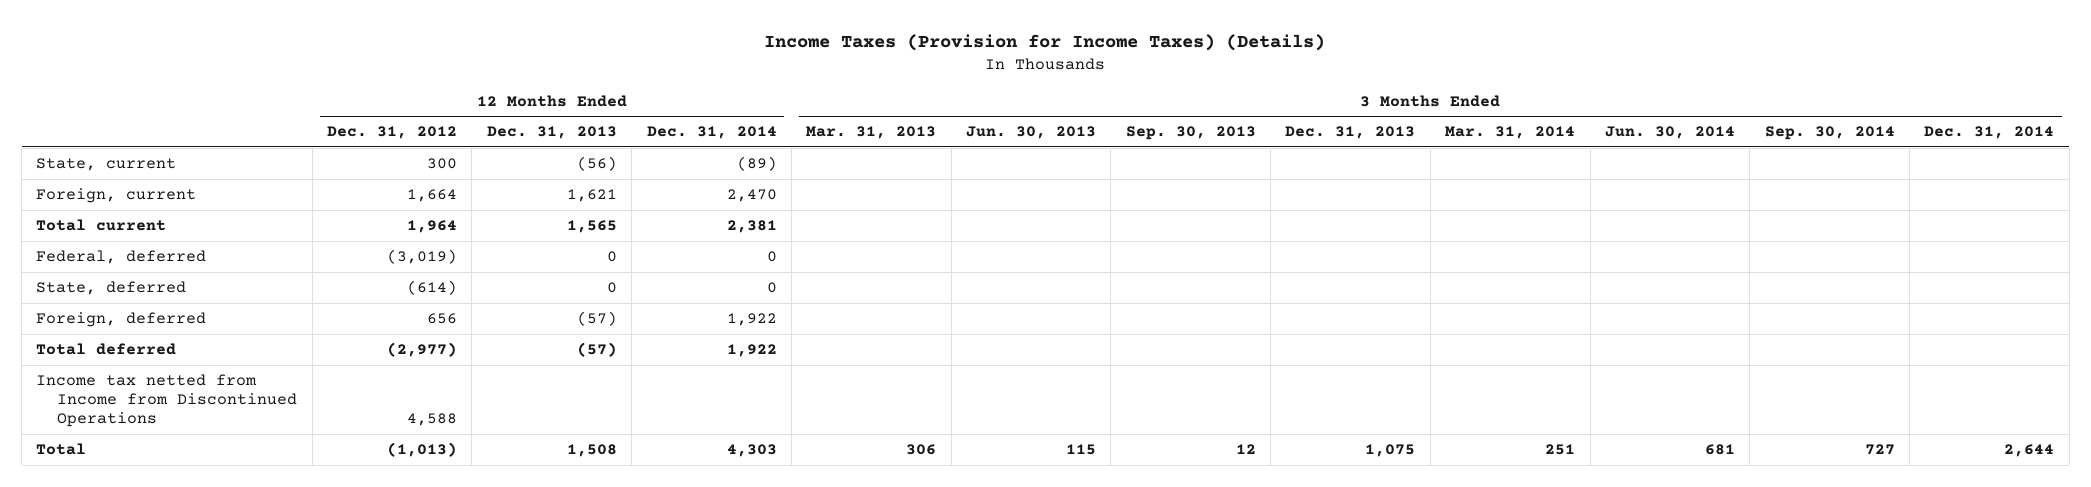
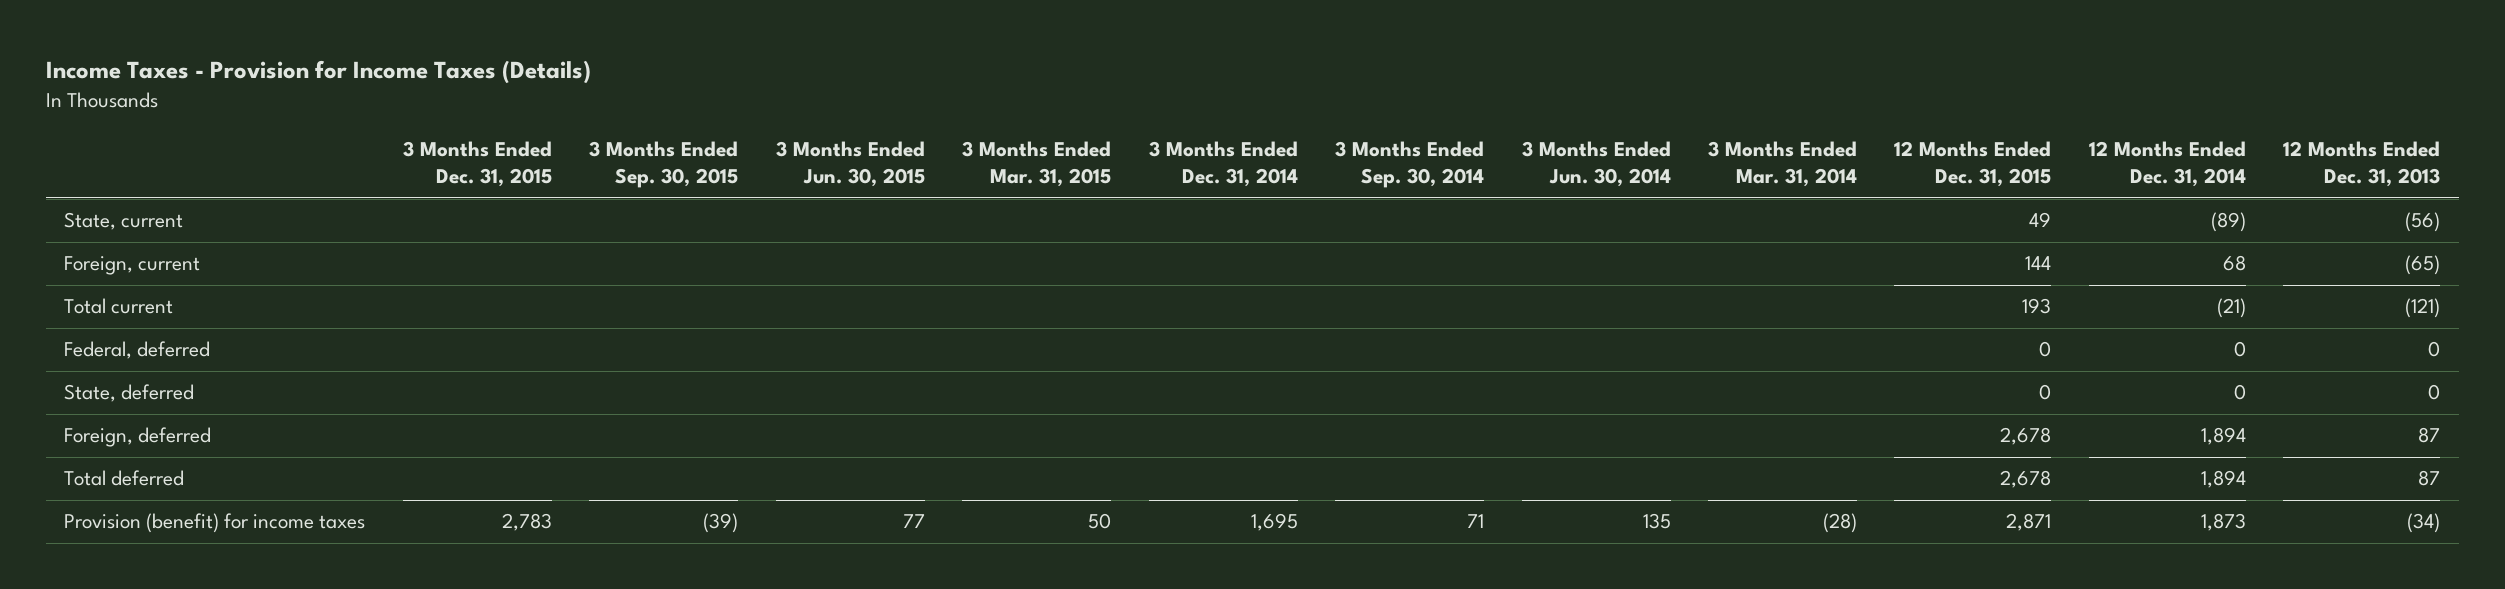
[764,34,1326,52] Income Taxes (Provision for Income Taxes) (Details) -> [45,60,591,85] Income Taxes - Provision for Income Taxes (Details)
[327,126,458,140] Dec. 31, 2012 -> none
[806,126,937,140] Mar. 31, 2013 -> none
[966,126,1097,140] Jun. 30, 2013 -> none
[1125,126,1256,141] Sep. 30, 2013 -> none
[1285,126,1416,140] Dec. 31, 2013 -> none
none -> [402,141,552,188] 3 Months Ended Dec. 31, 2015
none -> [589,141,739,189] 3 Months Ended Sep. 30, 2015
none -> [775,141,925,188] 3 Months Ended Jun. 30, 2015
none -> [962,141,1112,188] 3 Months Ended Mar. 31, 2015
none -> [1894,141,2052,188] 12 Months Ended Dec. 31, 2015
[566,189,617,203] 1,621 -> [2405,255,2441,276] (65)
[726,189,777,203] 2,470 -> [2222,255,2246,272] 68
[566,220,617,234] 1,565 -> [2405,298,2441,319] (121)
[726,220,777,234] 2,381 -> [2216,298,2246,319] (21)
[36,374,298,428] Income tax netted from Income from Discontinued Operations -> none
[36,443,87,456] Total -> none
[576,311,617,327] (57) -> [2418,427,2441,444] 87
[726,313,777,327] 1,922 -> [2200,427,2246,446] 1,894
[576,342,617,358] (57) -> [2418,470,2441,487] 87
[726,344,777,358] 1,922 -> [2200,470,2246,489] 1,894
none -> [64,513,366,534] Provision (benefit) for income taxes

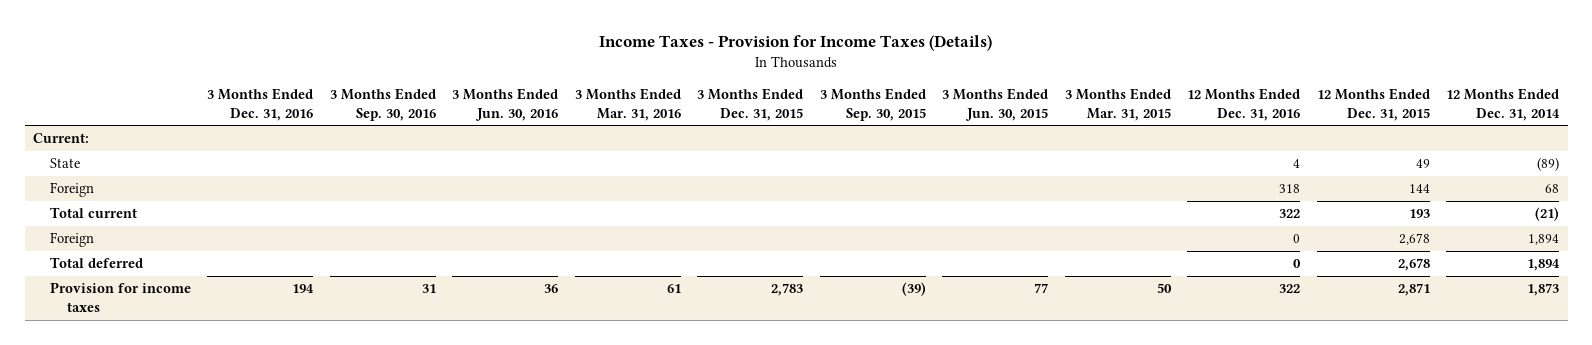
[1148,141,1298,188] 3 Months Ended Dec. 31, 2014 -> none
[1335,141,1485,189] 3 Months Ended Sep. 30, 2014 -> none
[1521,141,1671,188] 3 Months Ended Jun. 30, 2014 -> none
[1707,141,1857,188] 3 Months Ended Mar. 31, 2014 -> none
[2283,141,2441,188] 12 Months Ended Dec. 31, 2013 -> none
none -> [207,87,314,121] 3 Months Ended Dec. 31, 2016
none -> [329,87,436,121] 3 Months Ended Sep. 30, 2016
none -> [452,87,559,121] 3 Months Ended Jun. 30, 2016
none -> [574,87,681,121] 3 Months Ended Mar. 31, 2016
none -> [1187,87,1301,121] 12 Months Ended Dec. 31, 2016
none -> [32,133,89,144] Current:
[64,212,184,231] State, current -> [49,158,80,169] State
[64,256,201,276] Foreign, current -> [49,182,94,198] Foreign
[64,341,211,360] Federal, deferred -> none
[64,384,195,403] State, deferred -> none
[64,427,212,448] Foreign, deferred -> [49,232,94,248] Foreign
[64,513,366,534] Provision (benefit) for income taxes -> [49,282,191,312] Provision for income taxes

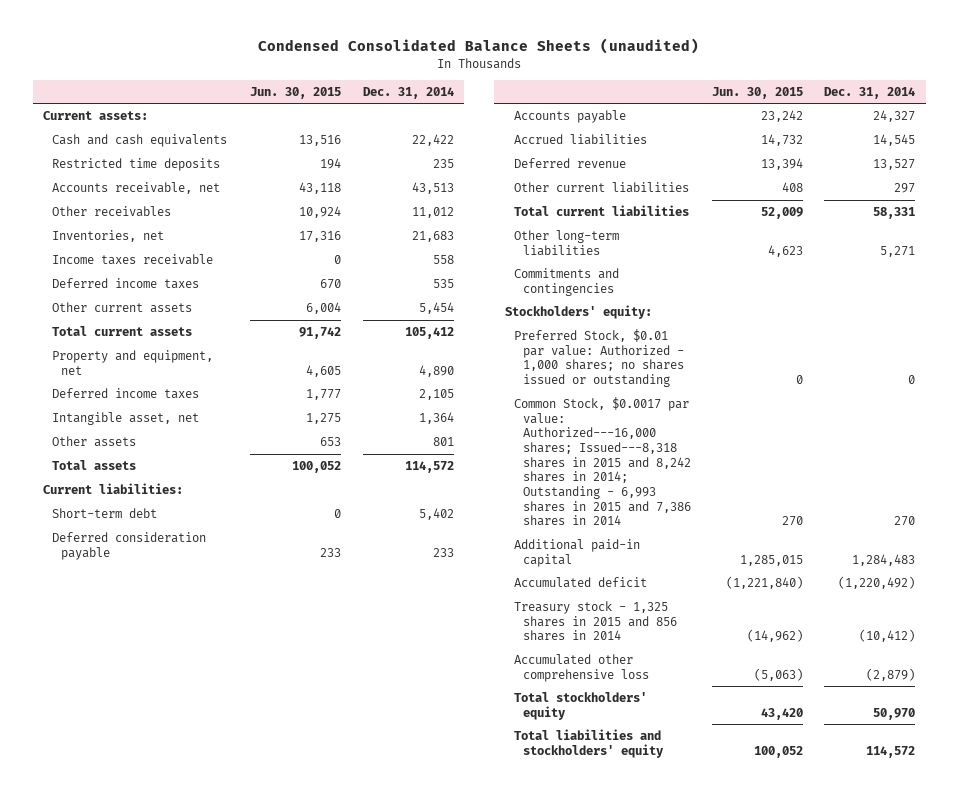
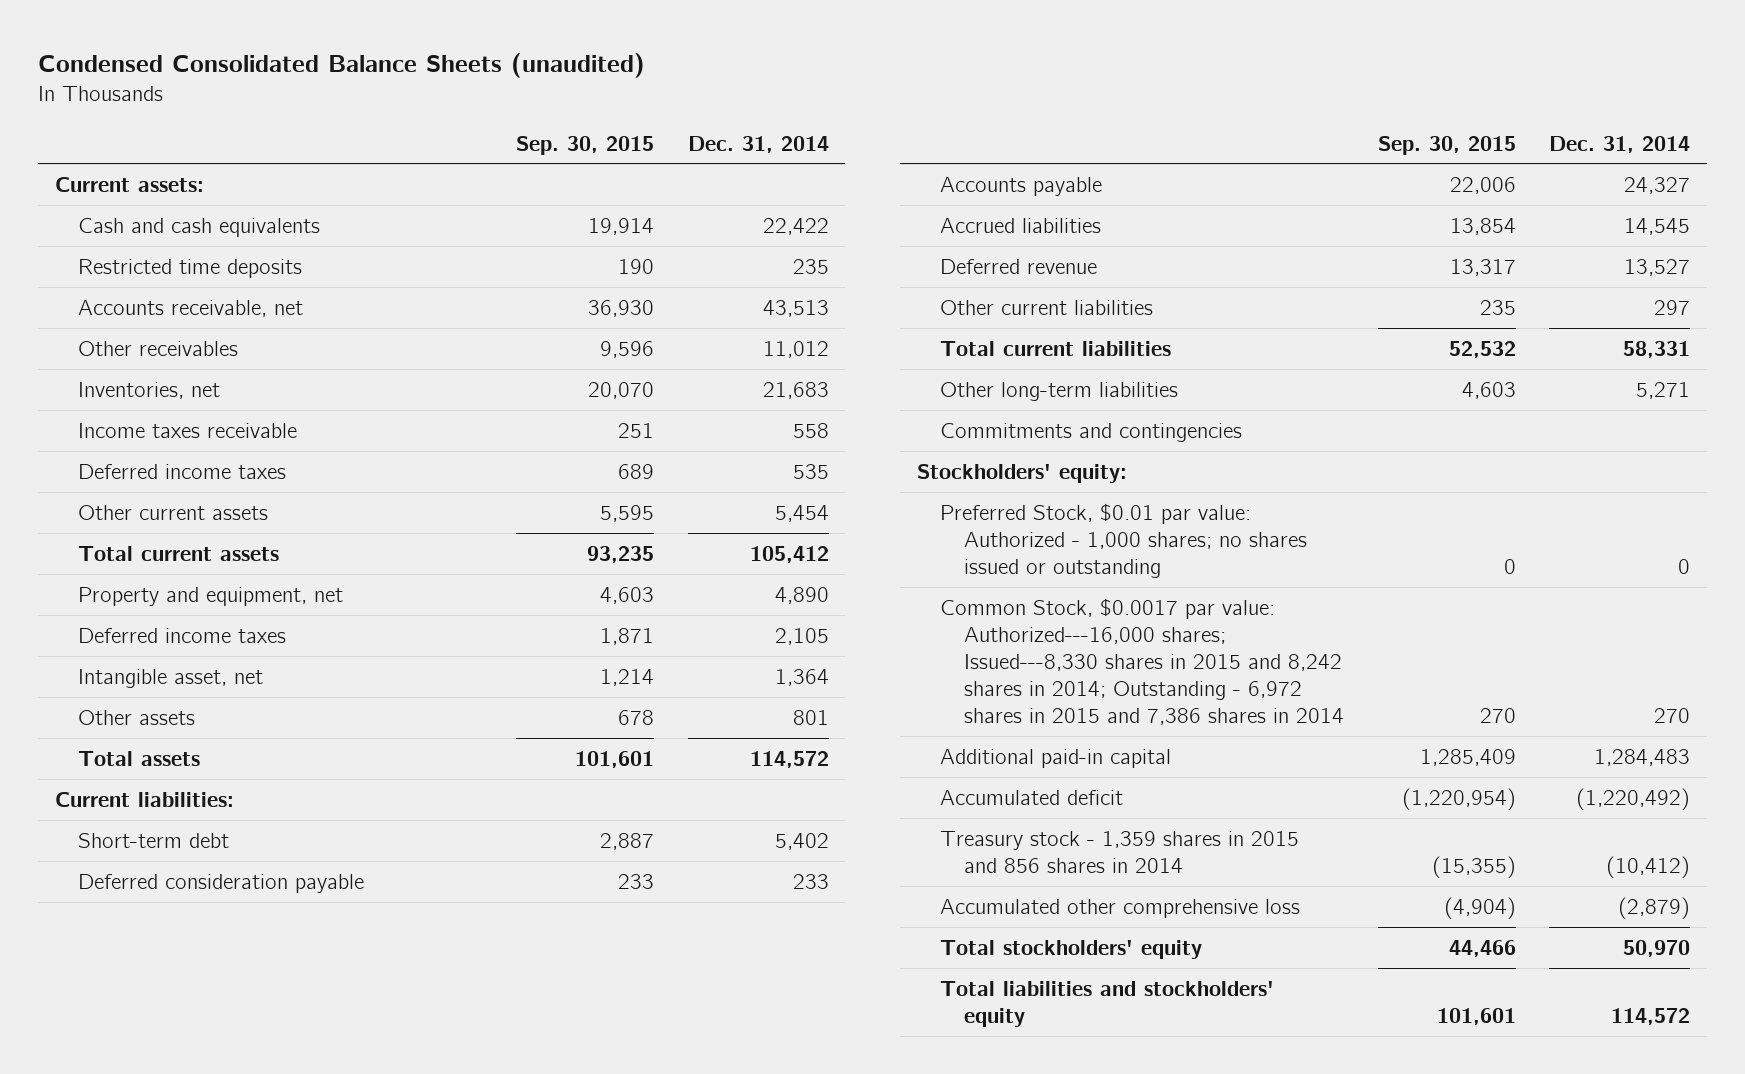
[250,86,342,99] Jun. 30, 2015 -> none
none -> [515,135,654,155] Sep. 30, 2015
[513,396,691,527] Common Stock, $0.0017 par value: Authorized---16,000 shares; Issued---8,318 shares in 2015 and 8,242 shares in 2014; Outstanding - 6,993 shares in 2015 and 7,386 shares in 2014 -> [940,597,1345,726] Common Stock, $0.0017 par value: Authorized---16,000 shares; Issued---8,330 shares in 2015 and 8,242 shares in 2014; Outstanding - 6,972 shares in 2015 and 7,386 shares in 2014
[513,600,677,642] Treasury stock - 1,325 shares in 2015 and 856 shares in 2014 -> [940,830,1300,873] Treasury stock - 1,359 shares in 2015 and 856 shares in 2014

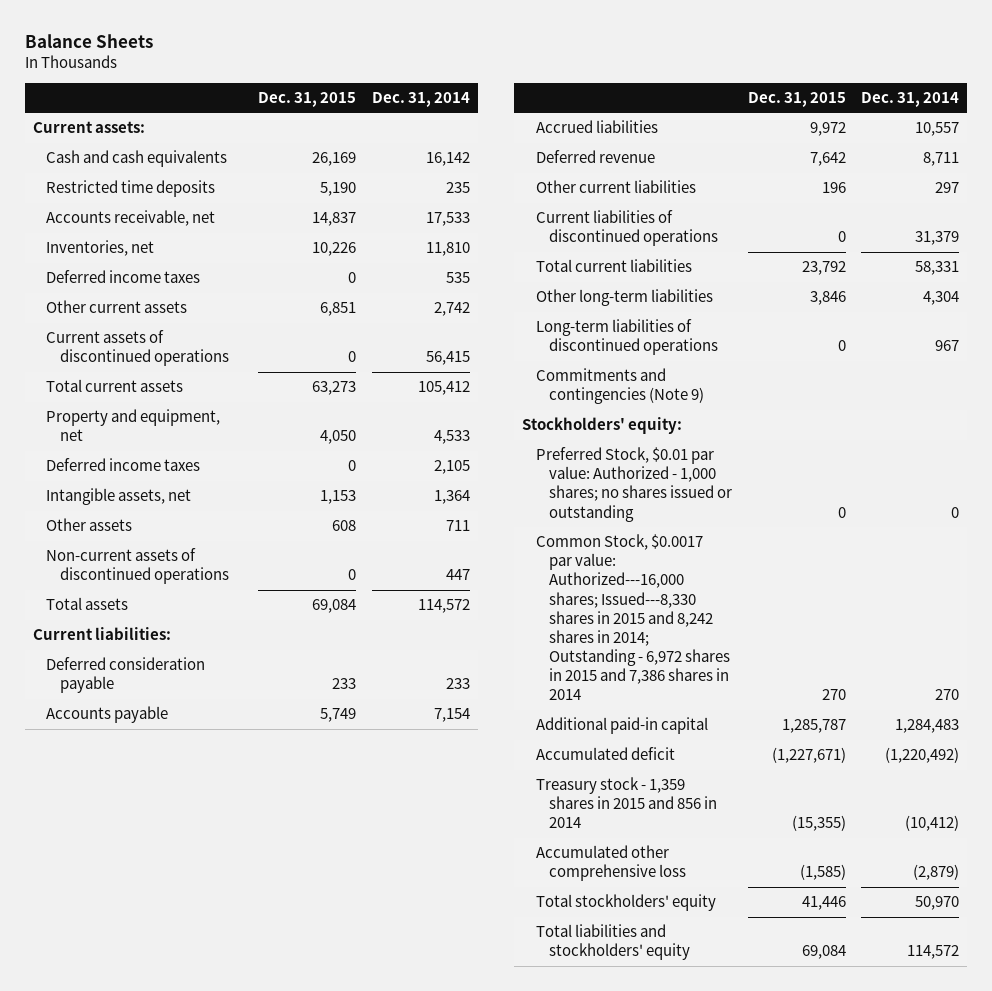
[37,52,645,78] Condensed Consolidated Balance Sheets (unaudited) -> [25,33,154,48] Balance Sheets
[515,135,654,155] Sep. 30, 2015 -> none
none -> [258,91,357,107] Dec. 31, 2015
[762,217,829,235] 22,422 -> [425,152,470,167] 16,142
[78,340,239,356] Other receivables -> none
[78,422,298,438] Income taxes receivable -> none
[762,299,829,317] 43,513 -> [425,212,470,227] 17,533
[762,381,829,399] 21,683 -> [425,242,470,257] 11,810
[774,504,829,522] 5,454 -> [433,302,470,317] 2,742
none -> [46,330,229,367] Current assets of discontinued operations
[774,586,829,604] 4,890 -> [433,430,470,445] 4,533
[78,668,264,688] Intangible asset, net -> [46,488,192,506] Intangible assets, net
[792,709,829,725] 801 -> [445,520,470,532] 711
none -> [46,548,229,585] Non-current assets of discontinued operations
[78,832,230,848] Short-term debt -> none
[1624,176,1691,194] 24,327 -> [433,708,470,723] 7,154
[1624,217,1691,235] 14,545 -> [915,122,960,137] 10,557
[1624,258,1691,276] 13,527 -> [923,152,960,167] 8,711
none -> [535,210,719,247] Current liabilities of discontinued operations
[1636,381,1691,399] 5,271 -> [923,291,960,306] 4,304
none -> [535,319,719,356] Long-term liabilities of discontinued operations
[940,422,1243,442] Commitments and contingencies -> [535,368,705,405] Commitments and contingencies (Note 9)
[940,830,1300,873] Treasury stock - 1,359 shares in 2015 and 856 shares in 2014 -> [535,777,718,829] Treasury stock - 1,359 shares in 2015 and 856 in 2014

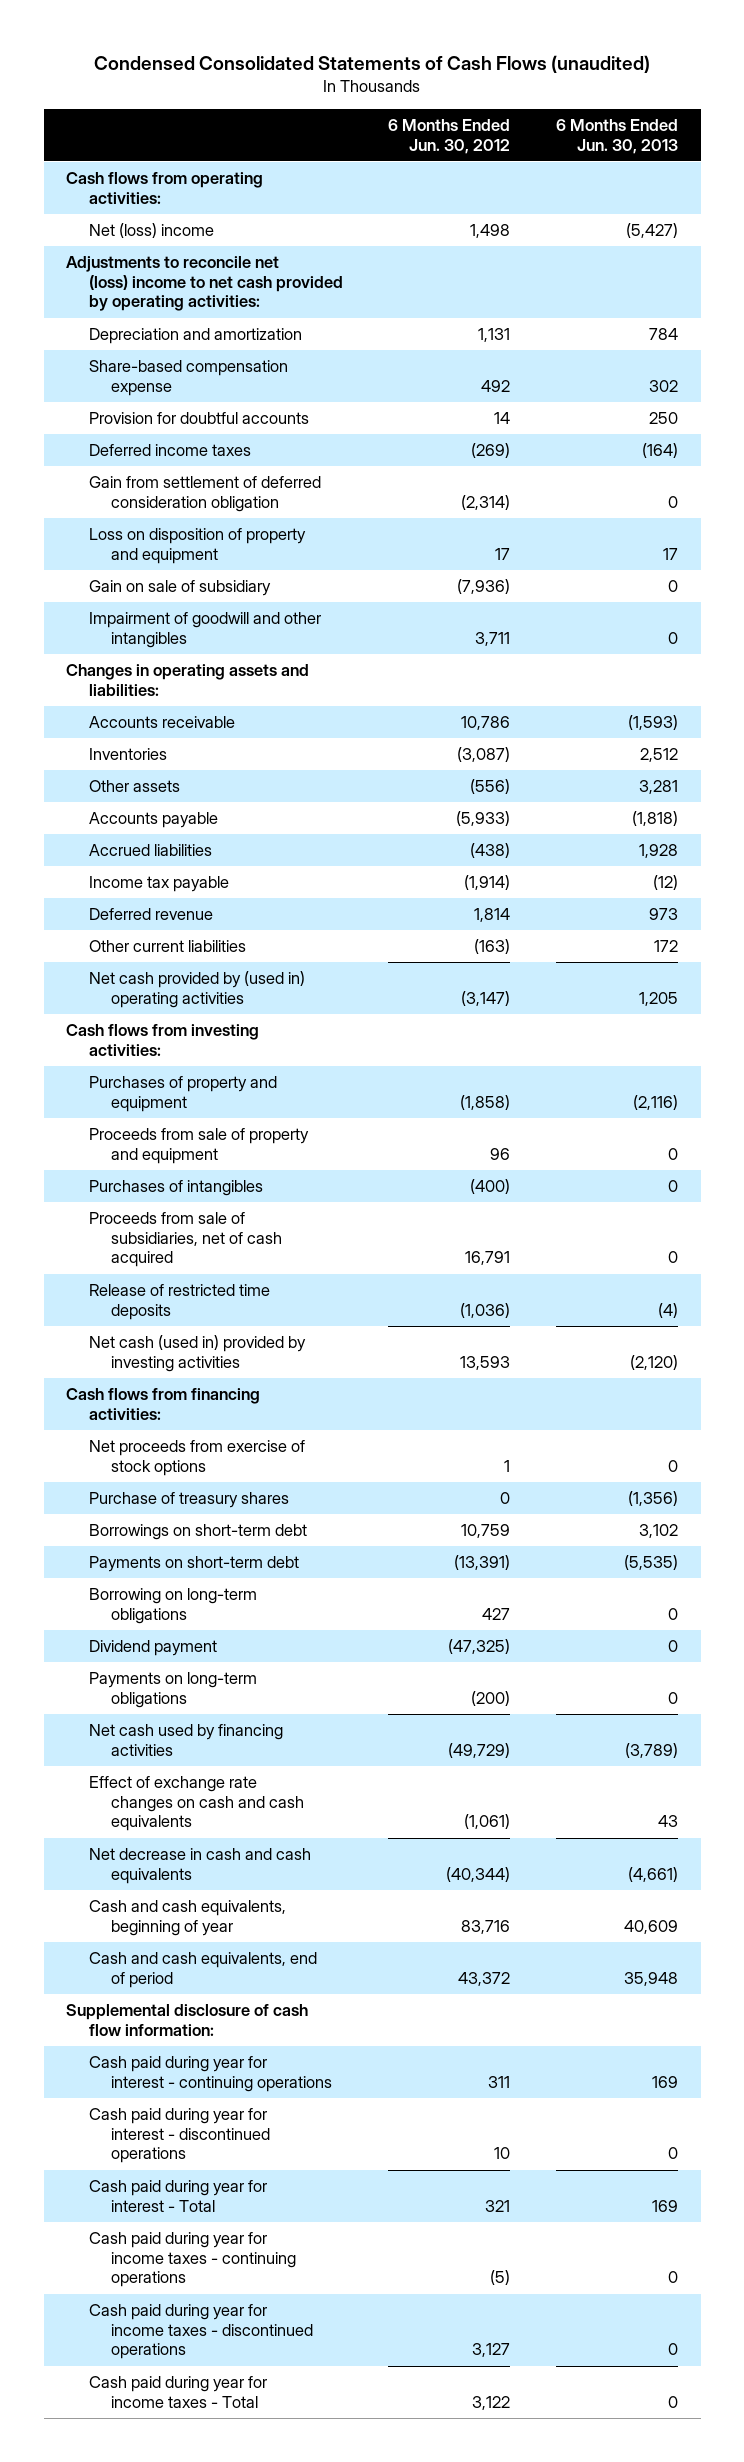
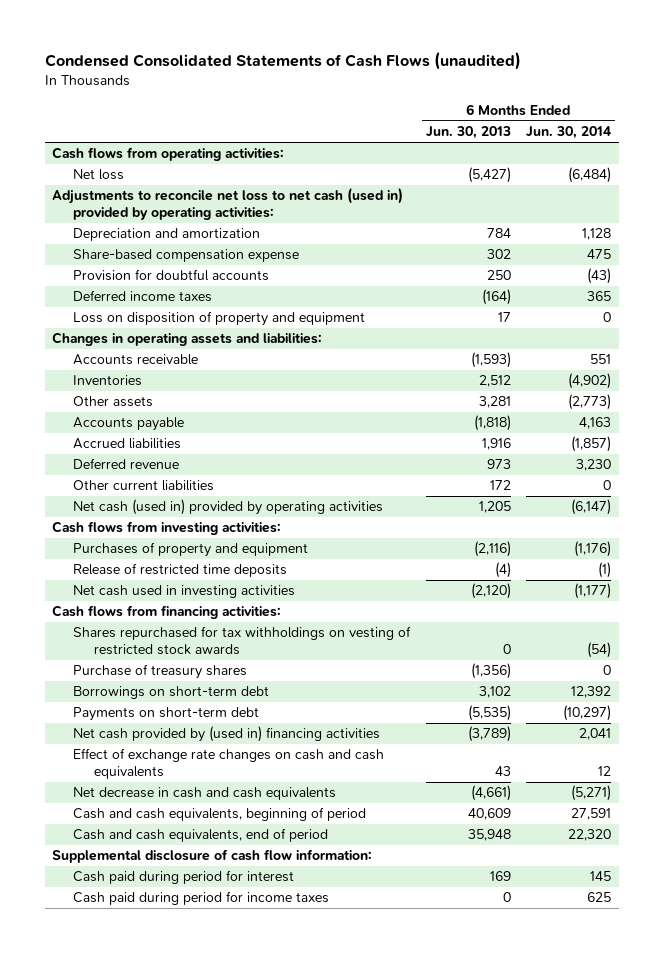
[388,118,511,154] 6 Months Ended Jun. 30, 2012 -> none
none -> [525,126,611,140] Jun. 30, 2014
[88,223,214,239] Net (loss) income -> [73,169,125,181] Net loss
[66,256,343,312] Adjustments to reconcile net (loss) income to net cash provided by operating activities: -> [52,188,404,221] Adjustments to reconcile net loss to net cash (used in) provided by operating activities:
[88,476,321,512] Gain from settlement of deferred consideration obligation -> none
[88,580,271,597] Gain on sale of subsidiary -> none
[88,612,321,648] Impairment of goodwill and other intangibles -> none
[88,876,229,893] Income tax payable -> none
[638,844,678,859] 1,928 -> [481,438,511,451] 1,916
[88,971,305,1008] Net cash provided by (used in) operating activities -> [73,499,384,516] Net cash (used in) provided by operating activities
[88,1128,309,1164] Proceeds from sale of property and equipment -> none
[88,1180,263,1197] Purchases of intangibles -> none
[88,1212,283,1268] Proceeds from sale of subsidiaries, net of cash acquired -> none
[88,1335,306,1372] Net cash (used in) provided by investing activities -> [73,585,296,599] Net cash used in investing activities
[88,1440,305,1476] Net proceeds from exercise of stock options -> none
none -> [73,626,412,656] Shares repurchased for tax withholdings on vesting of restricted stock awards
[88,1588,257,1624] Borrowing on long-term obligations -> none
[88,1640,217,1657] Dividend payment -> none
[88,1672,257,1708] Payments on long-term obligations -> none
[88,1724,283,1756] Net cash used by financing activities -> [73,726,381,743] Net cash provided by (used in) financing activities
[88,1900,286,1936] Cash and cash equivalents, beginning of year -> [73,807,367,822] Cash and cash equivalents, beginning of period
[88,2108,271,2164] Cash paid during year for interest - discontinued operations -> none
[88,2180,267,2212] Cash paid during year for interest - Total -> none
[88,2304,314,2360] Cash paid during year for income taxes - discontinued operations -> none
[88,2376,267,2408] Cash paid during year for income taxes - Total -> none
[88,2056,333,2092] Cash paid during year for interest - continuing operations -> [73,870,295,885] Cash paid during period for interest
[88,2232,297,2288] Cash paid during year for income taxes - continuing operations -> [73,891,330,906] Cash paid during period for income taxes

